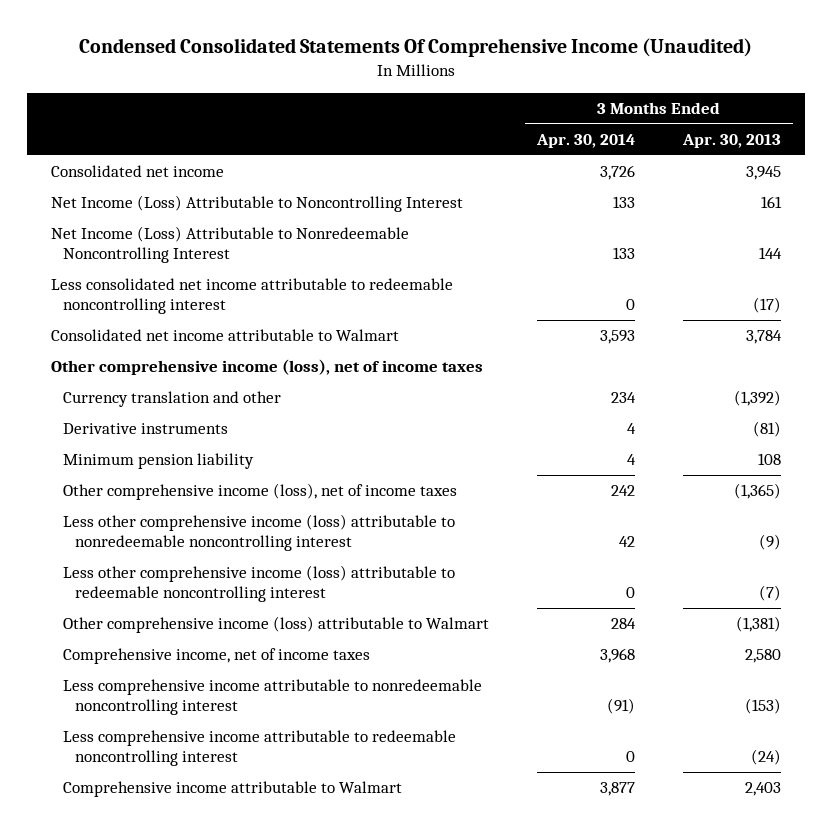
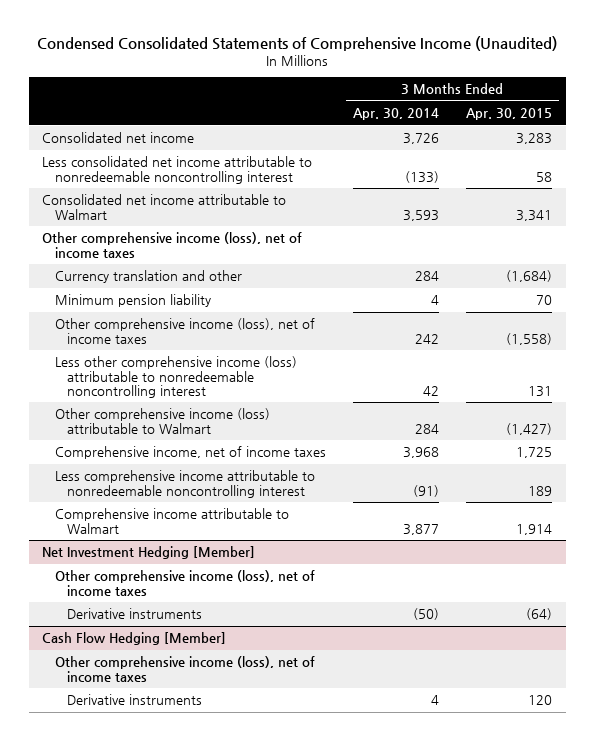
[78,38,752,58] Condensed Consolidated Statements Of Comprehensive Income (Unaudited) -> [37,35,558,51] Condensed Consolidated Statements of Comprehensive Income (Unaudited)
[681,133,781,148] Apr. 30, 2013 -> none
none -> [466,108,553,121] Apr. 30, 2015
[51,195,464,213] Net Income (Loss) Attributable to Noncontrolling Interest -> none
[51,278,454,314] Less consolidated net income attributable to redeemable noncontrolling interest -> none
[51,226,410,263] Net Income (Loss) Attributable to Nonredeemable Noncontrolling Interest -> [42,156,313,184] Less consolidated net income attributable to nonredeemable noncontrolling interest
[612,246,635,259] 133 -> [404,170,439,183] (133)
[63,423,229,435] Derivative instruments -> none
[610,392,636,404] 234 -> [414,271,439,282] 284
[63,565,456,602] Less other comprehensive income (loss) attributable to redeemable noncontrolling interest -> none
[63,730,457,766] Less comprehensive income attributable to redeemable noncontrolling interest -> none
none -> [42,546,256,560] Net Investment Hedging [Member]
none -> [54,570,315,596] Other comprehensive income (loss), net of income taxes
none -> [67,608,203,620] Derivative instruments
none -> [42,632,227,646] Cash Flow Hedging [Member]
none -> [54,656,315,682] Other comprehensive income (loss), net of income taxes
none -> [67,694,203,706] Derivative instruments

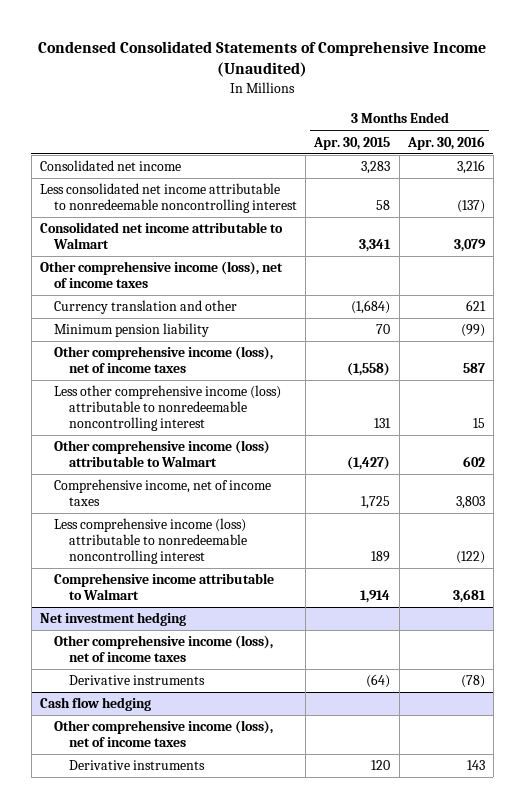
[352,108,439,121] Apr. 30, 2014 -> none
none -> [406,135,485,150] Apr. 30, 2016
[54,470,315,498] Less comprehensive income attributable to nonredeemable noncontrolling interest -> [54,518,247,565] Less comprehensive income (loss) attributable to nonredeemable noncontrolling interest
[42,546,256,560] Net Investment Hedging [Member] -> [39,612,186,627] Net investment hedging
[42,632,227,646] Cash Flow Hedging [Member] -> [39,697,151,712] Cash flow hedging

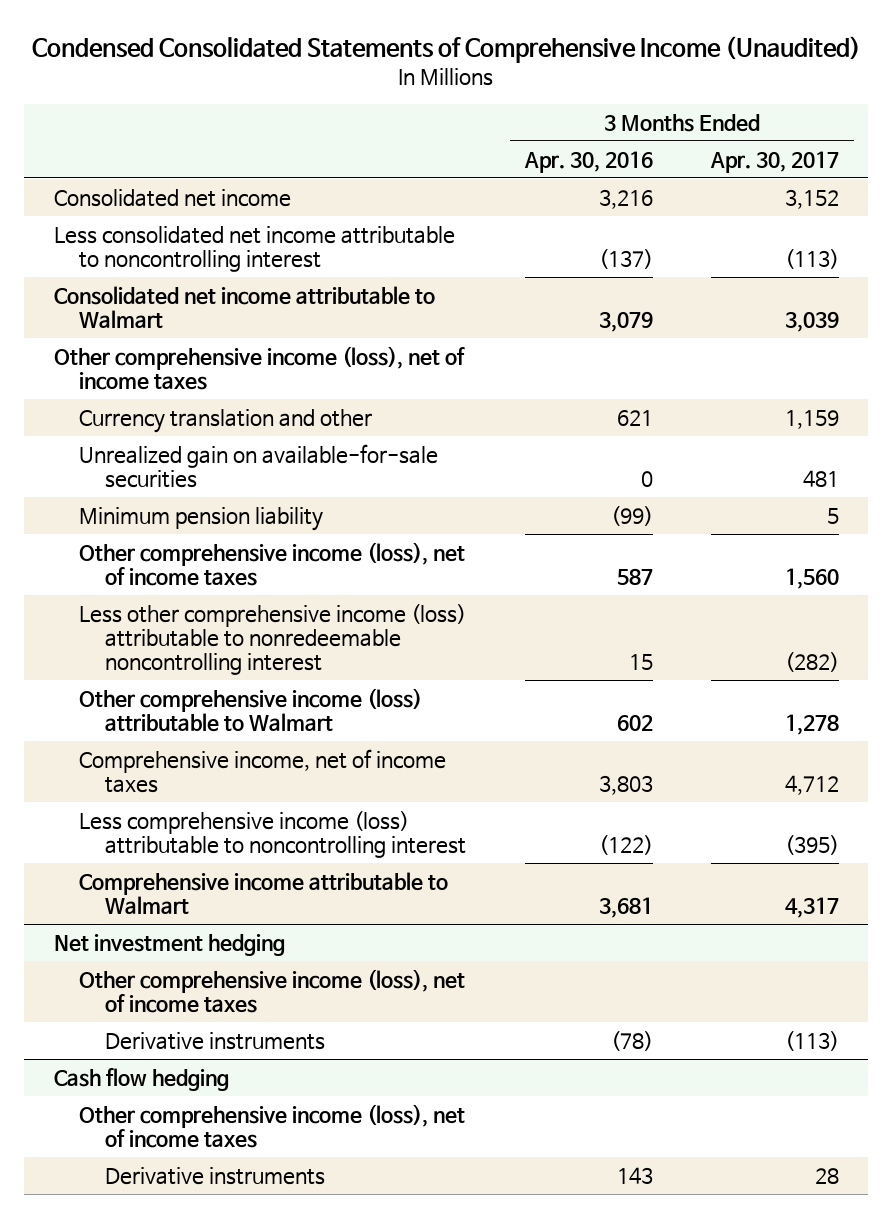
[313,136,391,150] Apr. 30, 2015 -> none
none -> [710,150,840,173] Apr. 30, 2017
[39,183,298,214] Less consolidated net income attributable to nonredeemable noncontrolling interest -> [53,225,455,272] Less consolidated net income attributable to noncontrolling interest
none -> [79,443,439,488] Unrealized gain on available-for-sale securities
[54,518,247,565] Less comprehensive income (loss) attributable to nonredeemable noncontrolling interest -> [79,810,467,858] Less comprehensive income (loss) attributable to noncontrolling interest

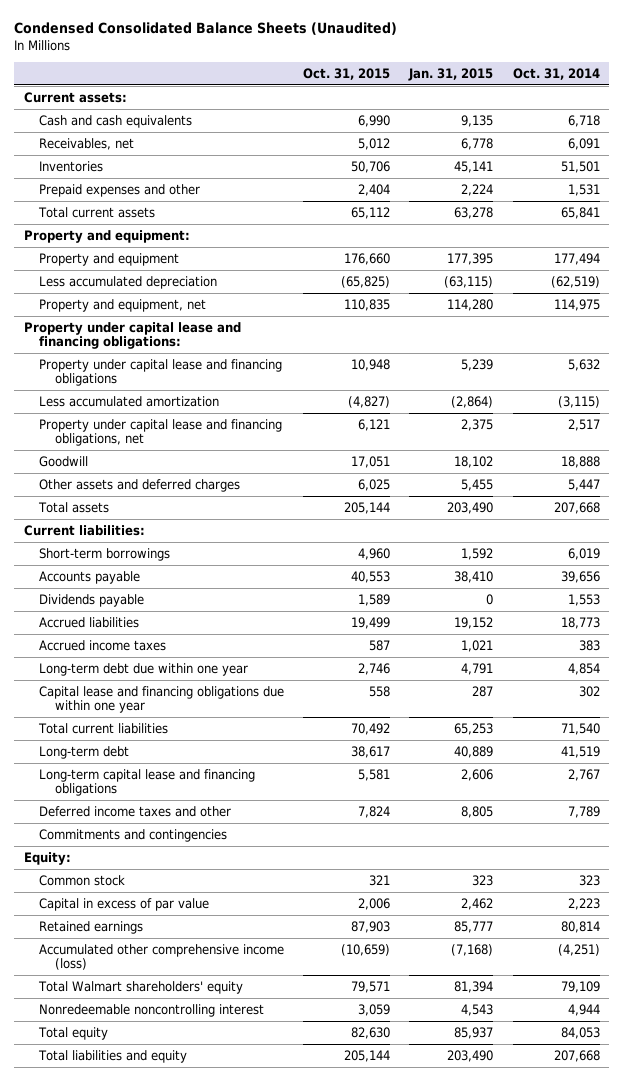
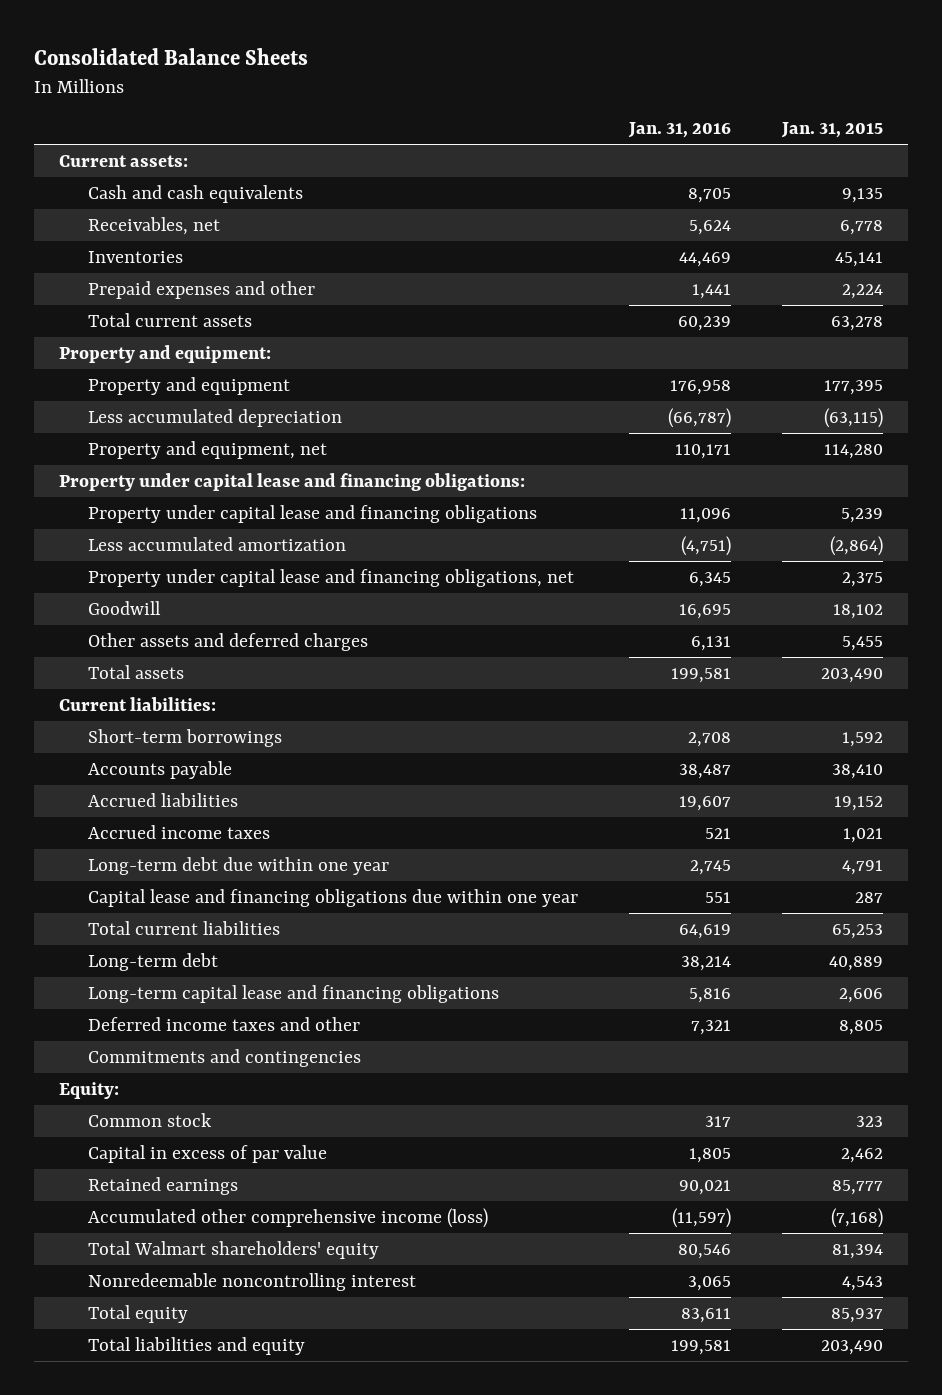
[13,22,397,36] Condensed Consolidated Balance Sheets (Unaudited) -> [33,48,308,66] Consolidated Balance Sheets
[303,67,391,80] Oct. 31, 2015 -> none
[512,67,600,80] Oct. 31, 2014 -> none
none -> [628,122,732,139] Jan. 31, 2016
[39,594,145,608] Dividends payable -> none

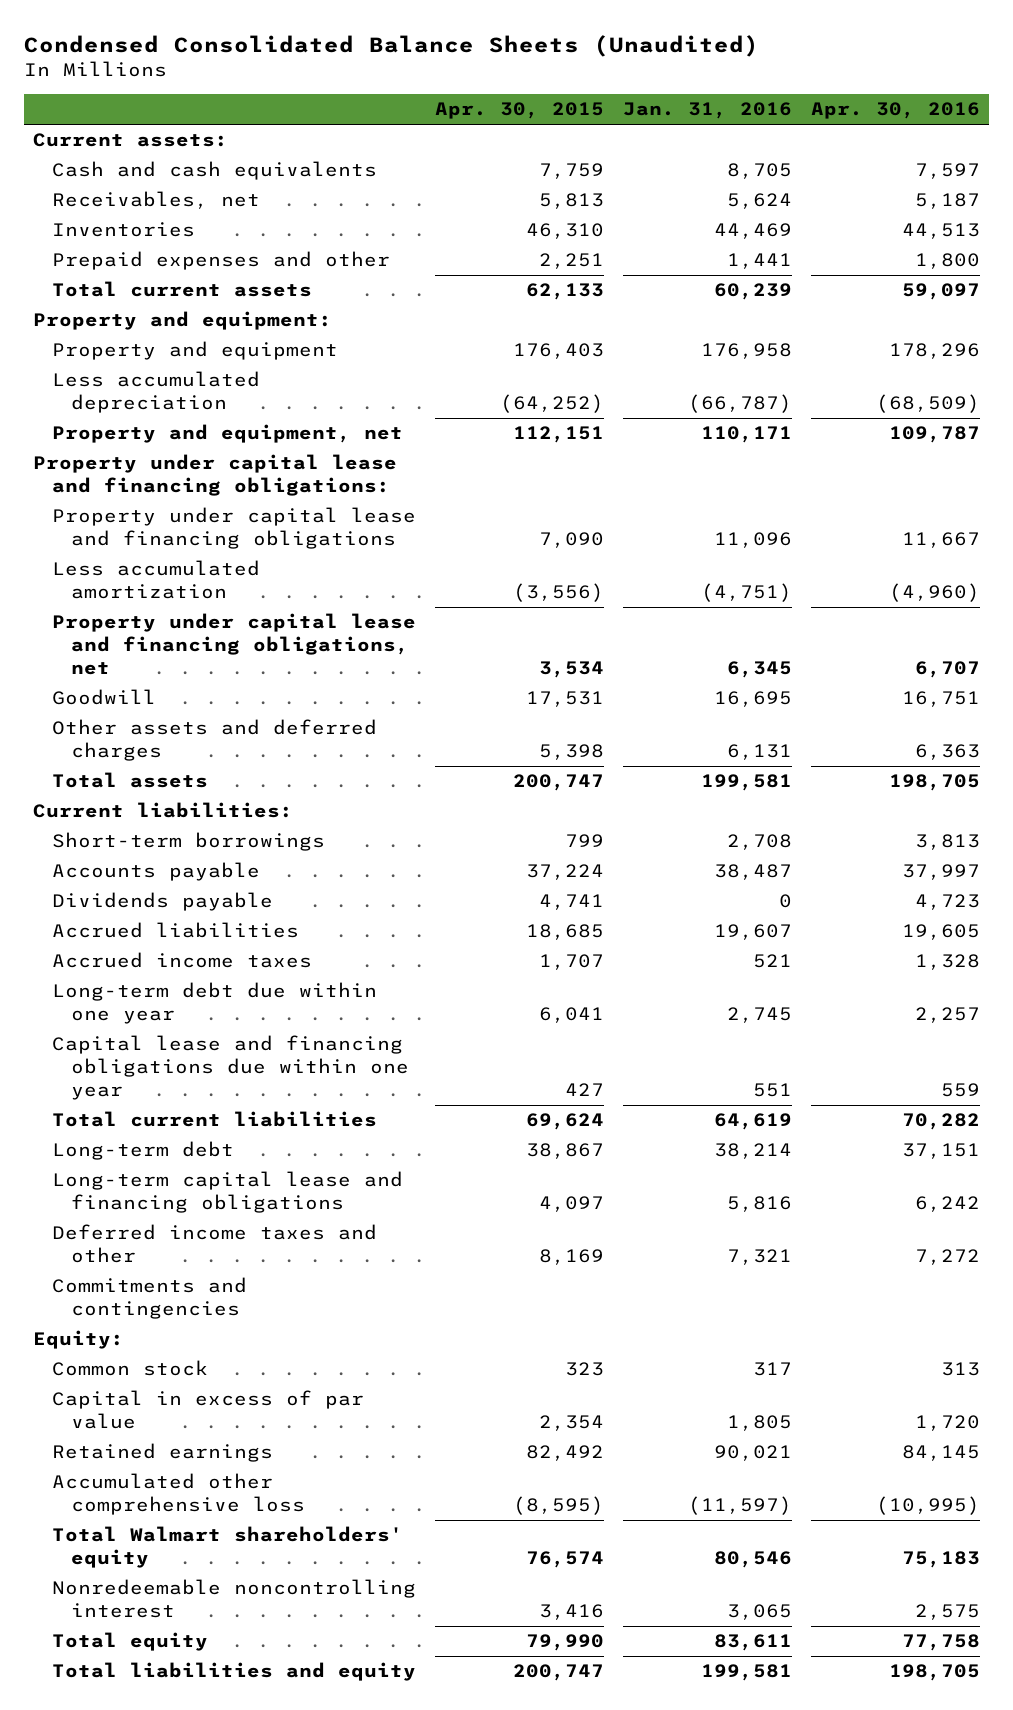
[33,48,308,66] Consolidated Balance Sheets -> [24,34,760,57] Condensed Consolidated Balance Sheets (Unaudited)
[780,122,883,139] Jan. 31, 2015 -> none
none -> [435,102,605,120] Apr. 30, 2015
none -> [810,102,980,120] Apr. 30, 2016
none -> [52,892,274,912] Dividends payable
[88,1207,489,1228] Accumulated other comprehensive income (loss) -> [52,1473,306,1516] Accumulated other comprehensive loss

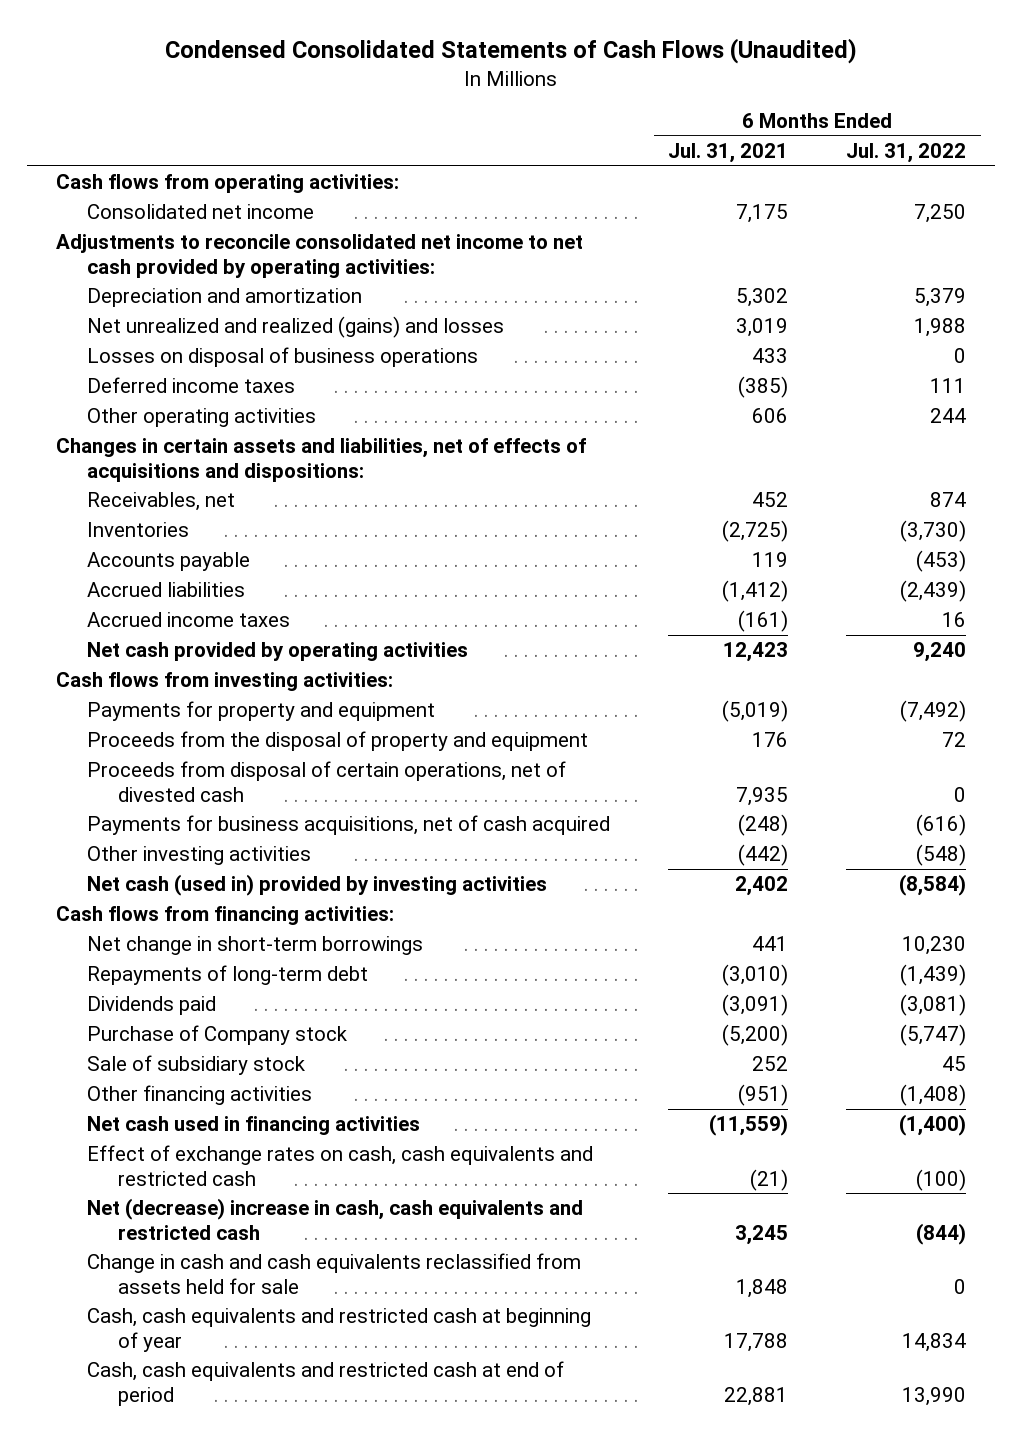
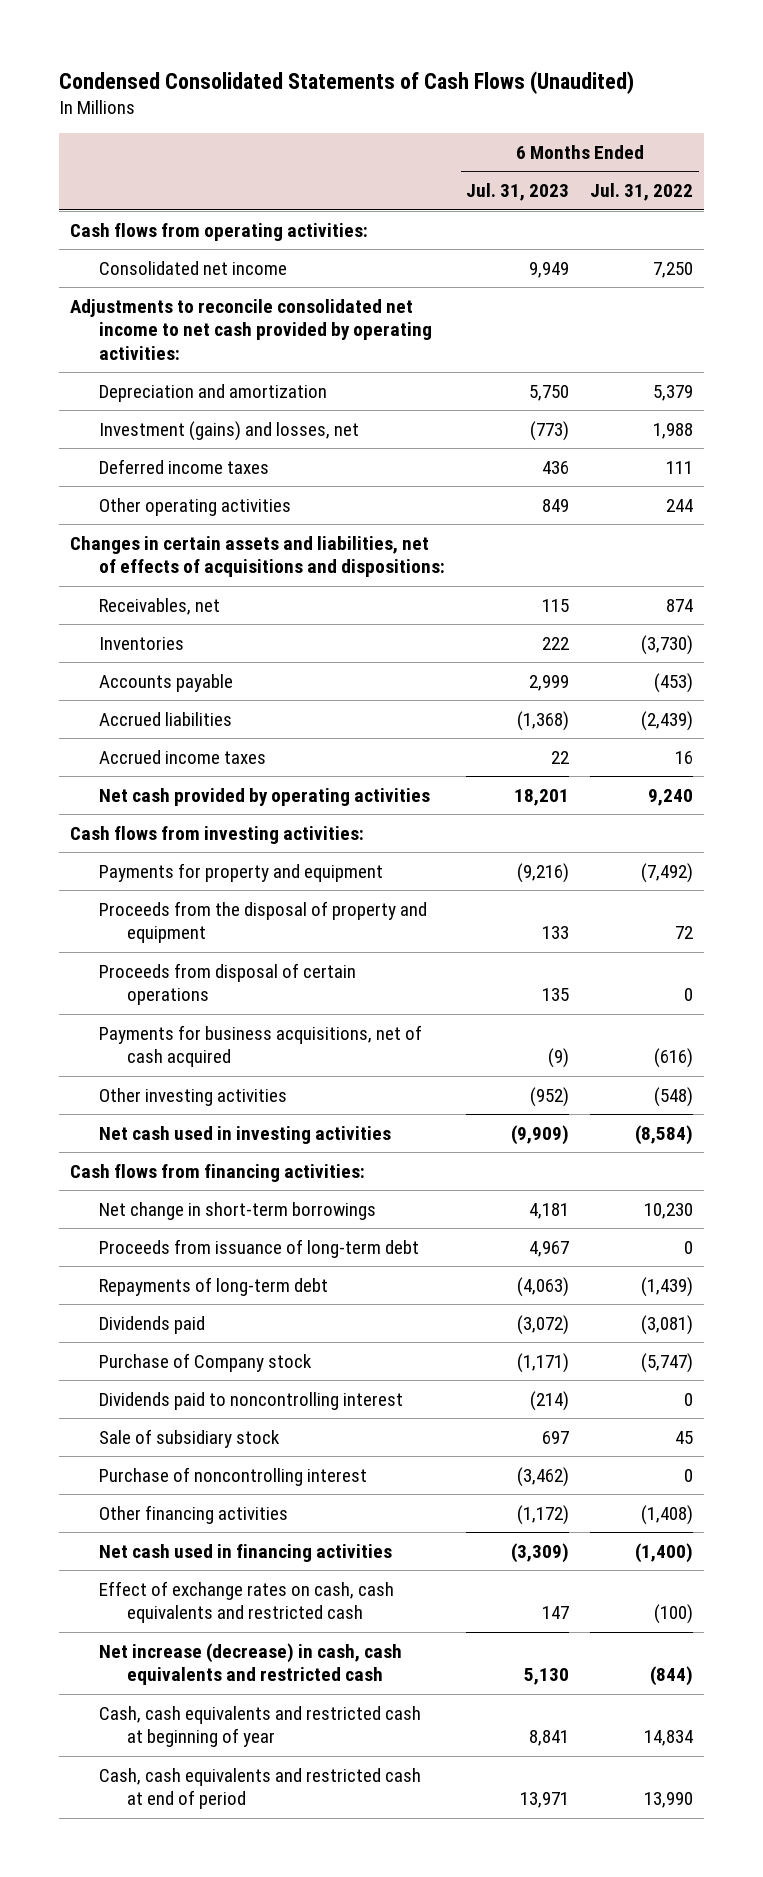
[668,142,789,163] Jul. 31, 2021 -> none
none -> [465,183,569,202] Jul. 31, 2023
[86,347,478,368] Losses on disposal of business operations -> none
[86,316,504,339] Net unrealized and realized (gains) and losses -> [98,420,359,441] Investment (gains) and losses, net
[86,761,566,802] Proceeds from disposal of certain operations, net of divested cash -> [98,962,356,1006] Proceeds from disposal of certain operations
[86,874,547,897] Net cash (used in) provided by investing activities -> [98,1125,391,1144] Net cash used in investing activities
none -> [98,1238,419,1258] Proceeds from issuance of long-term debt
none -> [98,1391,403,1410] Dividends paid to noncontrolling interest
none -> [98,1466,367,1486] Purchase of noncontrolling interest
[86,1253,581,1294] Change in cash and cash equivalents reclassified from assets held for sale -> none
[86,1198,583,1240] Net (decrease) increase in cash, cash equivalents and restricted cash -> [98,1642,402,1686] Net increase (decrease) in cash, cash equivalents and restricted cash

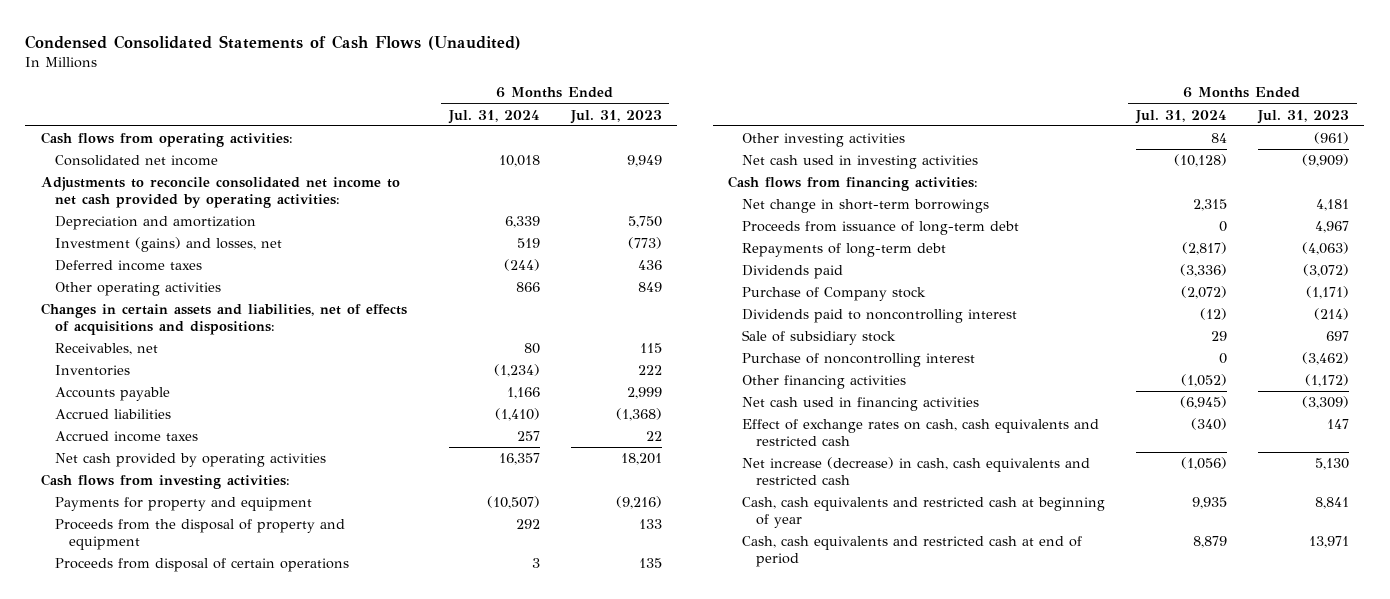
[590,183,694,202] Jul. 31, 2022 -> none
none -> [447,109,540,124] Jul. 31, 2024
[98,1024,422,1068] Payments for business acquisitions, net of cash acquired -> none
[529,1086,569,1107] (952) -> [1313,132,1349,145] (961)

